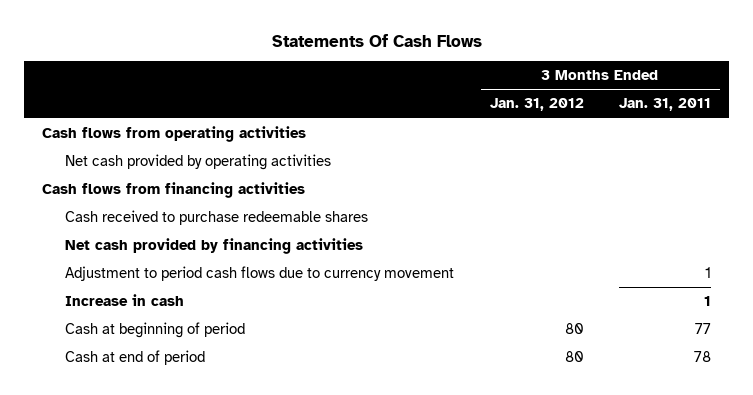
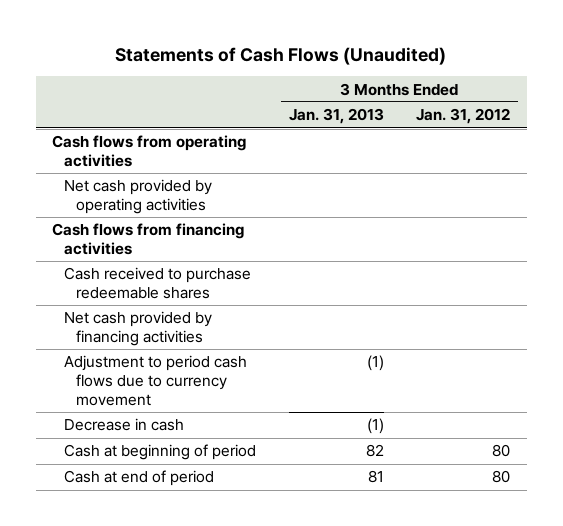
[271,33,482,47] Statements Of Cash Flows -> [115,46,447,65] Statements of Cash Flows (Unaudited)
[618,98,711,112] Jan. 31, 2011 -> none
none -> [288,108,384,125] Jan. 31, 2013
[65,293,185,306] Increase in cash -> [64,418,185,432] Decrease in cash

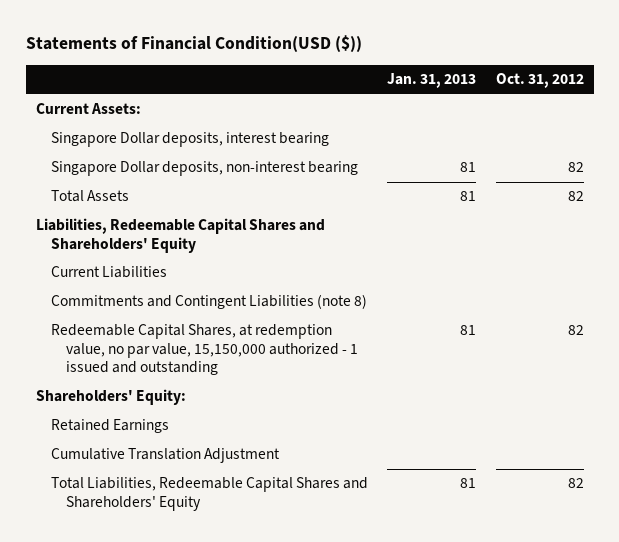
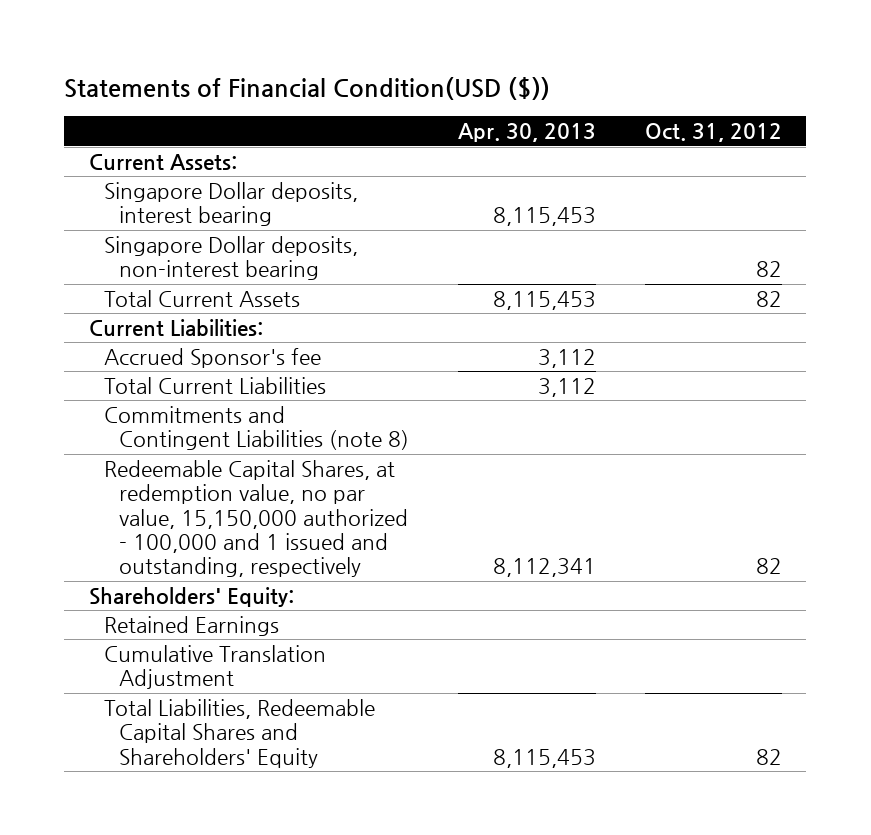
[387,73,477,89] Jan. 31, 2013 -> none
none -> [457,123,596,143] Apr. 30, 2013
[35,218,325,253] Liabilities, Redeemable Capital Shares and Shareholders' Equity -> none
[50,190,129,203] Total Assets -> [103,289,300,307] Total Current Assets
none -> [88,318,263,336] Current Liabilities:
none -> [103,347,321,368] Accrued Sponsor's fee
[50,266,167,279] Current Liabilities -> [103,376,326,394] Total Current Liabilities
[50,324,358,376] Redeemable Capital Shares, at redemption value, no par value, 15,150,000 authorized - 1 issued and outstanding -> [103,459,408,578] Redeemable Capital Shares, at redemption value, no par value, 15,150,000 authorized - 100,000 and 1 issued and outstanding, respectively

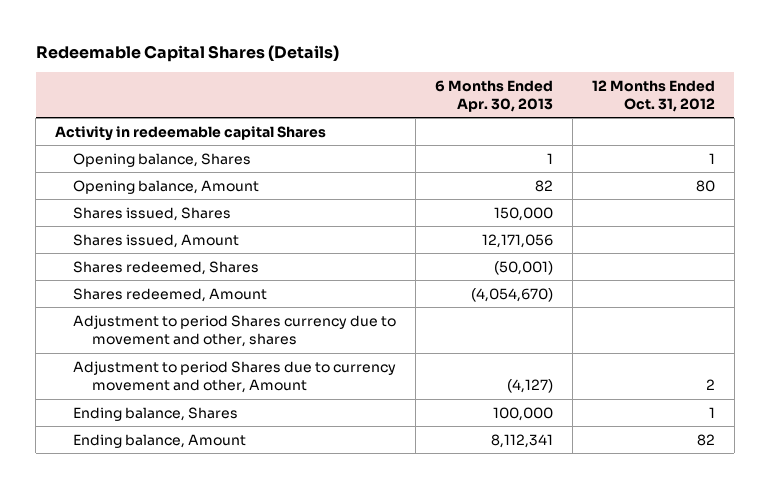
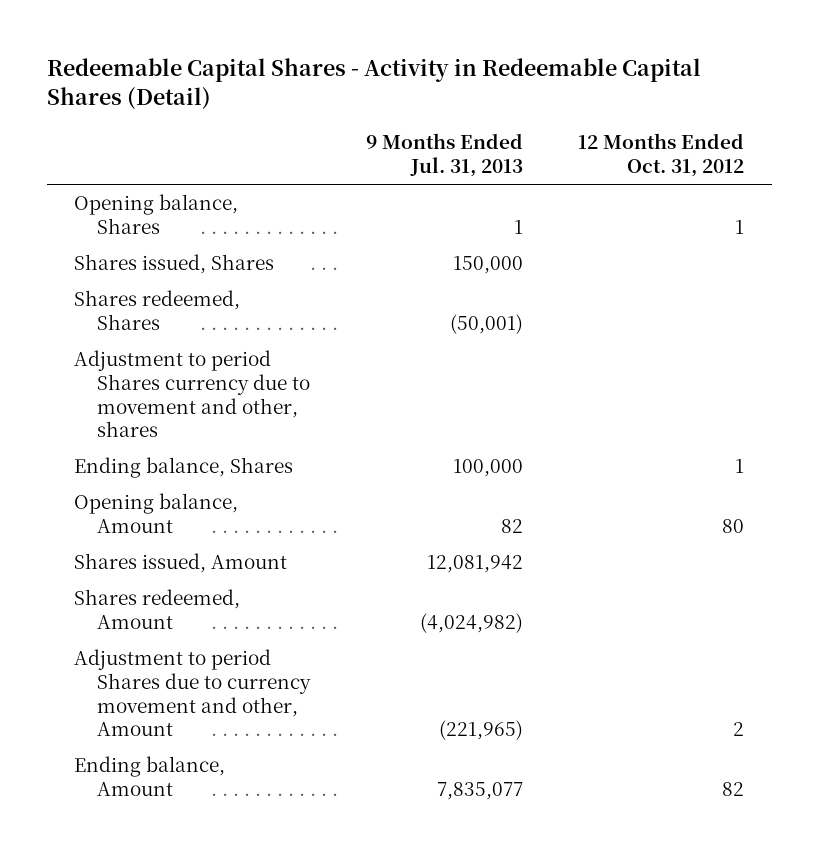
[35,44,339,62] Redeemable Capital Shares (Details) -> [46,58,701,111] Redeemable Capital Shares - Activity in Redeemable Capital Shares (Detail)
[435,79,554,112] 6 Months Ended Apr. 30, 2013 -> none
none -> [365,133,523,178] 9 Months Ended Jul. 31, 2013
[55,125,327,141] Activity in redeemable capital Shares -> none
[73,179,260,194] Opening balance, Amount -> [74,492,239,533] Opening balance, Amount
[73,233,240,248] Shares issued, Amount -> [74,552,288,573] Shares issued, Amount
[73,287,268,302] Shares redeemed, Amount -> [74,588,241,629] Shares redeemed, Amount
[73,360,397,394] Adjustment to period Shares due to currency movement and other, Amount -> [74,648,312,737] Adjustment to period Shares due to currency movement and other, Amount

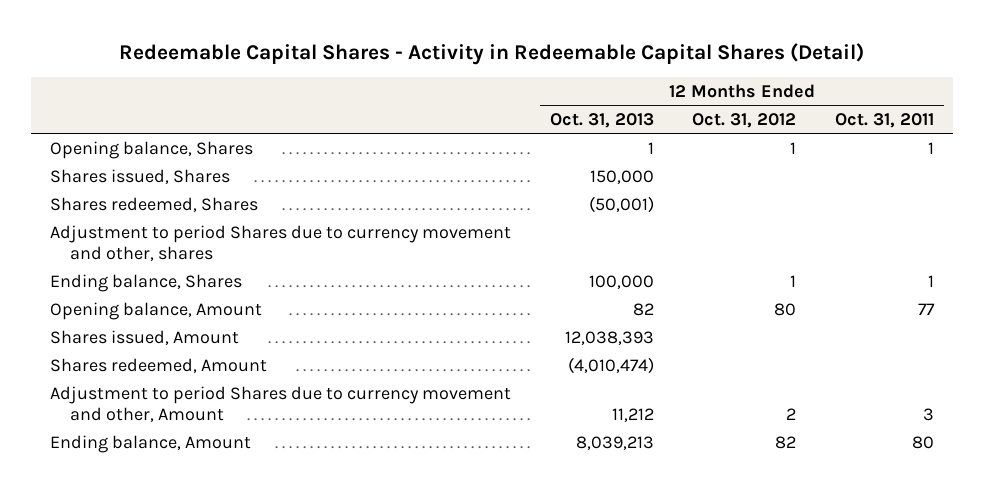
[365,133,523,178] 9 Months Ended Jul. 31, 2013 -> none
none -> [549,112,654,128] Oct. 31, 2013
none -> [835,112,935,128] Oct. 31, 2011
[74,349,311,438] Adjustment to period Shares currency due to movement and other, shares -> [50,224,512,261] Adjustment to period Shares due to currency movement and other, shares

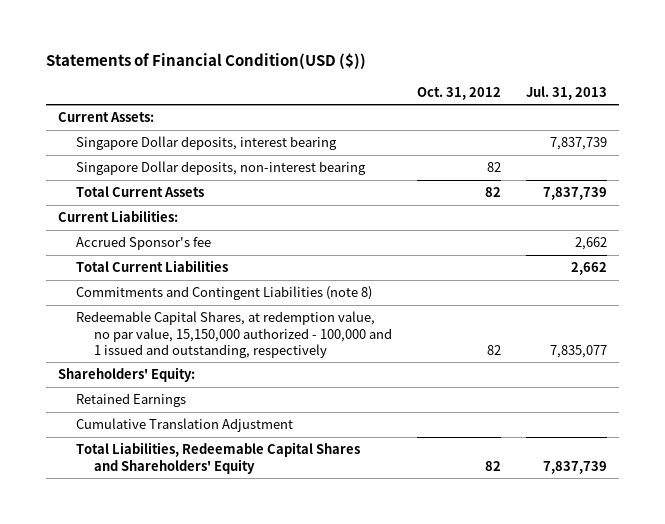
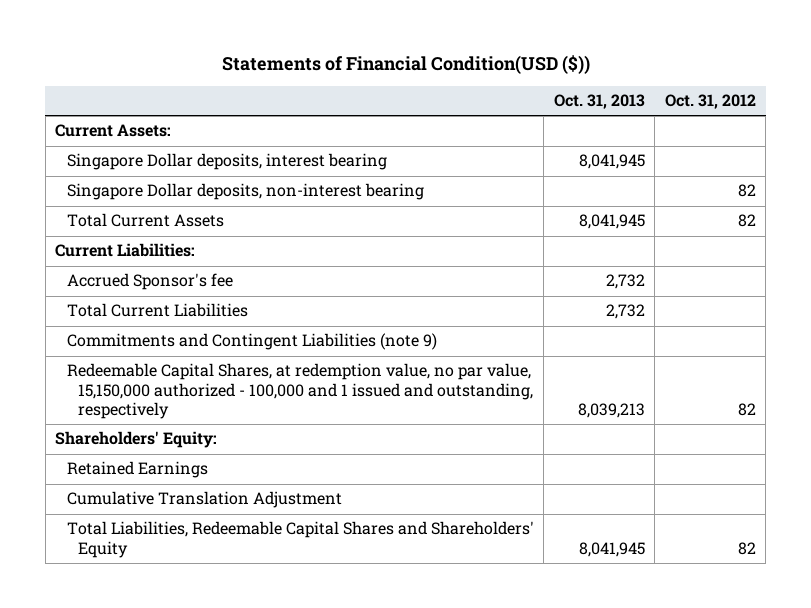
[525,85,607,100] Jul. 31, 2013 -> none
none -> [553,94,645,110] Oct. 31, 2013
[75,286,372,301] Commitments and Contingent Liabilities (note 8) -> [66,333,437,351] Commitments and Contingent Liabilities (note 9)

